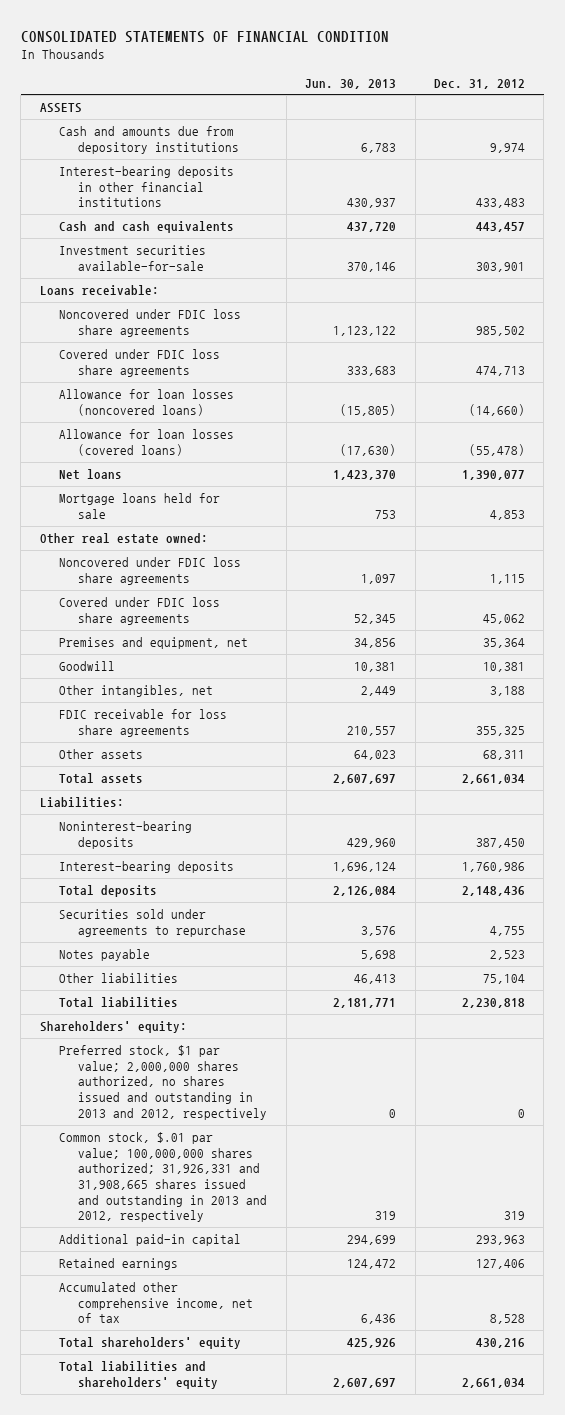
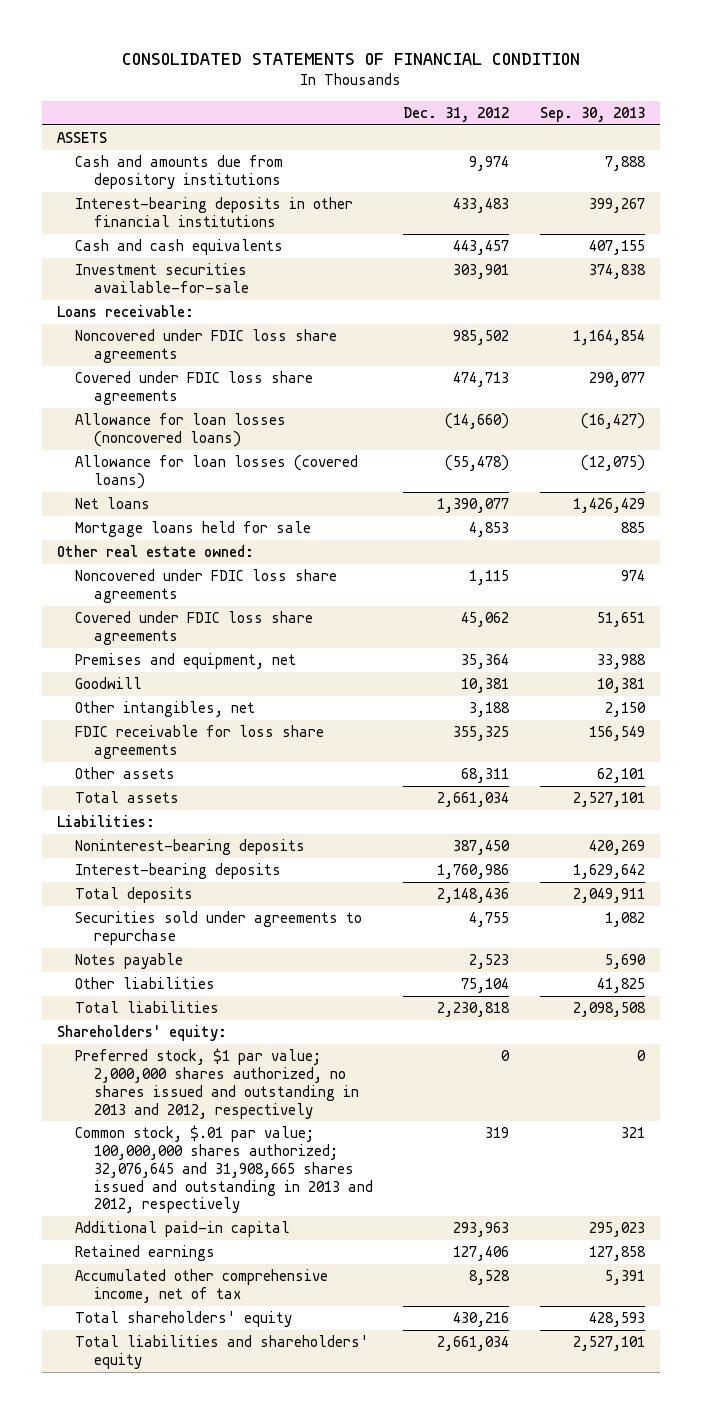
[305,78,397,89] Jun. 30, 2013 -> none
none -> [539,106,645,122] Sep. 30, 2013
[59,1132,268,1223] Common stock, $.01 par value; 100,000,000 shares authorized; 31,926,331 and 31,908,665 shares issued and outstanding in 2013 and 2012, respectively -> [75,1125,374,1214] Common stock, $.01 par value; 100,000,000 shares authorized; 32,076,645 and 31,908,665 shares issued and outstanding in 2013 and 2012, respectively

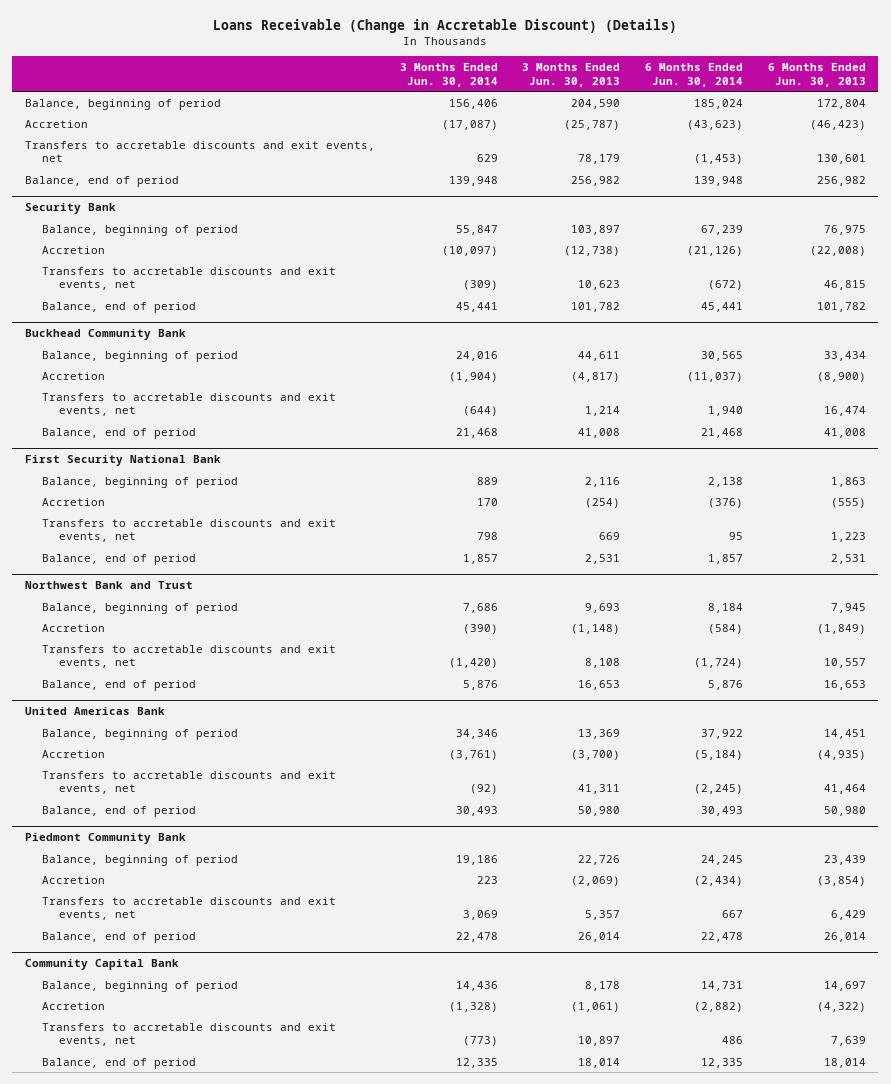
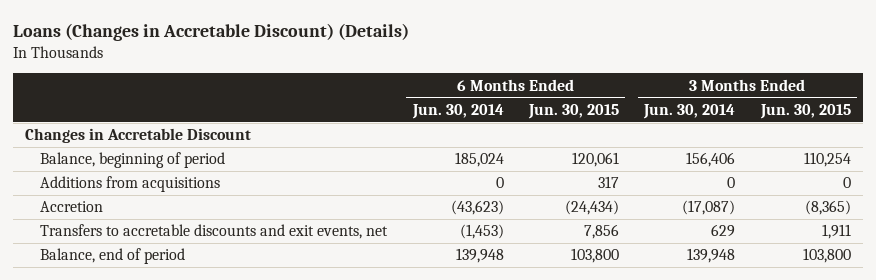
[213,18,678,33] Loans Receivable (Change in Accretable Discount) (Details) -> [12,22,409,41] Loans (Changes in Accretable Discount) (Details)
[522,62,621,87] 3 Months Ended Jun. 30, 2013 -> none
[767,62,866,87] 6 Months Ended Jun. 30, 2013 -> none
none -> [527,103,619,119] Jun. 30, 2015
none -> [759,103,851,119] Jun. 30, 2015
none -> [25,128,252,144] Changes in Accretable Discount
none -> [40,176,221,193] Additions from acquisitions
[24,203,116,215] Security Bank -> none
[41,224,238,236] Balance, beginning of period -> none
[41,245,105,254] Accretion -> none
[41,266,336,291] Transfers to accretable discounts and exit events, net -> none
[41,301,196,313] Balance, end of period -> none
[24,329,186,341] Buckhead Community Bank -> none
[41,350,238,362] Balance, beginning of period -> none
[41,371,105,380] Accretion -> none
[41,392,336,417] Transfers to accretable discounts and exit events, net -> none
[41,427,196,439] Balance, end of period -> none
[24,455,221,467] First Security National Bank -> none
[41,476,238,488] Balance, beginning of period -> none
[41,497,105,506] Accretion -> none
[41,518,336,543] Transfers to accretable discounts and exit events, net -> none
[41,553,196,565] Balance, end of period -> none
[24,581,193,590] Northwest Bank and Trust -> none
[41,602,238,614] Balance, beginning of period -> none
[41,623,105,632] Accretion -> none
[41,644,336,669] Transfers to accretable discounts and exit events, net -> none
[41,679,196,691] Balance, end of period -> none
[24,707,165,716] United Americas Bank -> none
[41,728,238,740] Balance, beginning of period -> none
[41,749,105,758] Accretion -> none
[41,770,336,795] Transfers to accretable discounts and exit events, net -> none
[41,805,196,817] Balance, end of period -> none
[24,833,186,845] Piedmont Community Bank -> none
[41,854,238,866] Balance, beginning of period -> none
[41,875,105,884] Accretion -> none
[41,896,336,921] Transfers to accretable discounts and exit events, net -> none
[41,931,196,943] Balance, end of period -> none
[24,959,179,971] Community Capital Bank -> none
[41,980,238,992] Balance, beginning of period -> none
[41,1001,105,1010] Accretion -> none
[41,1022,336,1047] Transfers to accretable discounts and exit events, net -> none
[41,1057,196,1069] Balance, end of period -> none

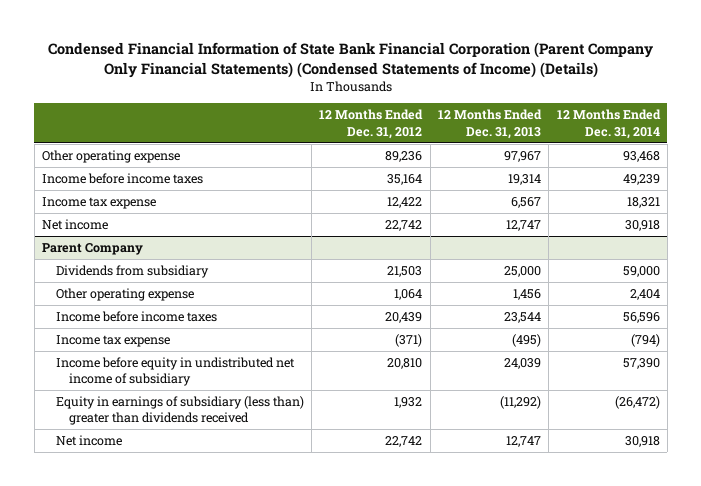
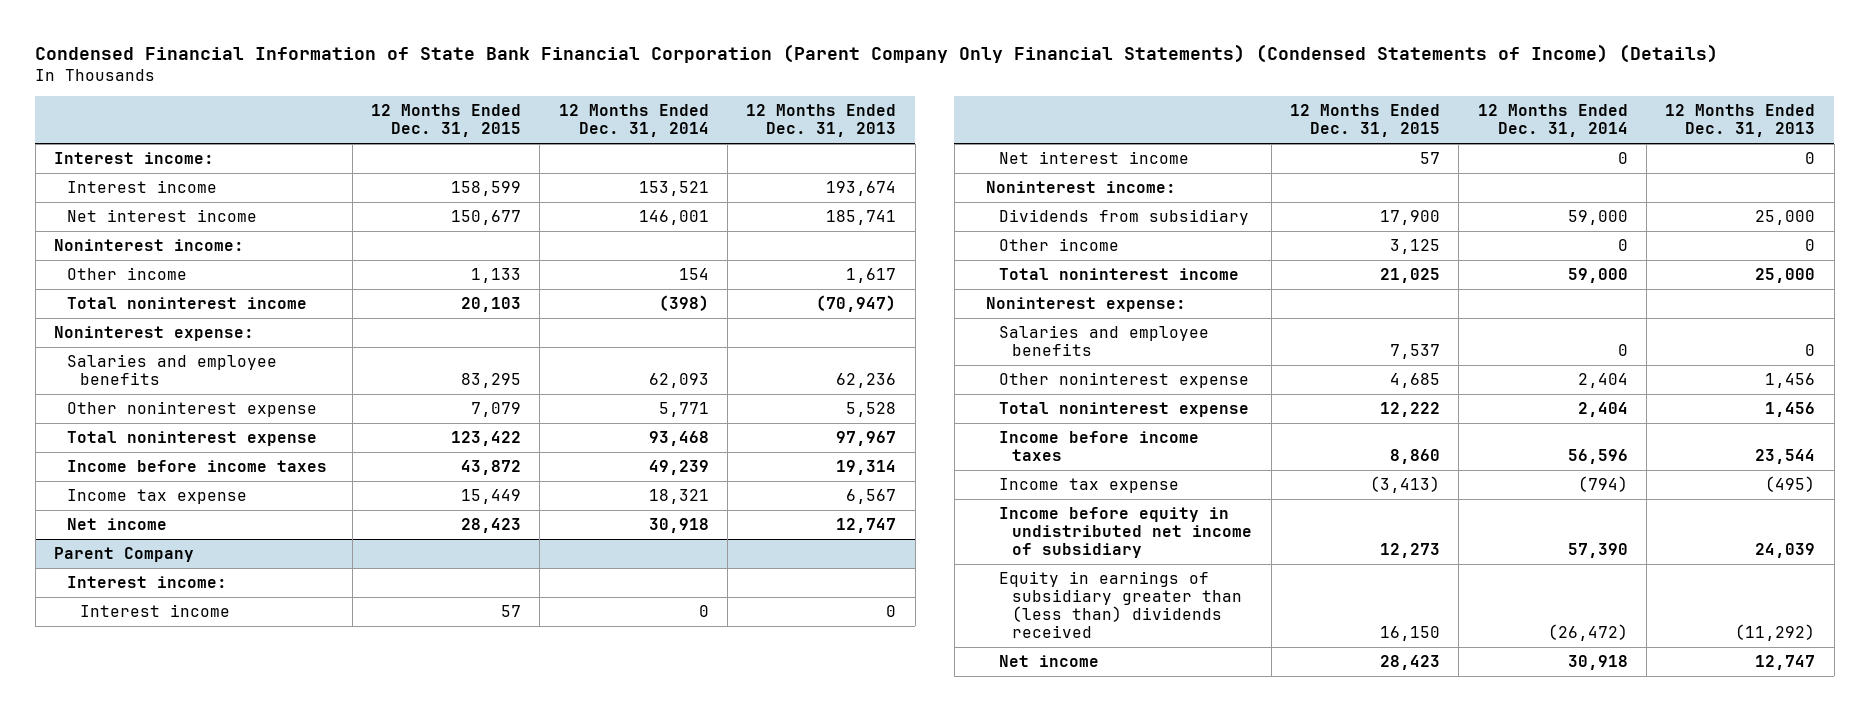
[319,109,424,139] 12 Months Ended Dec. 31, 2012 -> none
none -> [371,104,522,138] 12 Months Ended Dec. 31, 2015
none -> [54,152,215,165] Interest income:
none -> [67,180,218,194] Interest income
none -> [67,209,258,223] Net interest income
none -> [54,239,245,252] Noninterest income:
none -> [67,267,188,281] Other income
none -> [67,297,308,310] Total noninterest income
none -> [54,326,255,342] Noninterest expense:
none -> [67,354,278,386] Salaries and employee benefits
none -> [67,401,318,418] Other noninterest expense
[41,150,180,164] Other operating expense -> [67,431,318,447] Total noninterest expense
none -> [67,576,228,589] Interest income:
none -> [80,604,231,618] Interest income
none -> [999,151,1190,165] Net interest income
none -> [986,181,1177,194] Noninterest income:
none -> [999,238,1120,252] Other income
none -> [999,268,1240,281] Total noninterest income
none -> [986,297,1187,313] Noninterest expense:
none -> [999,325,1210,357] Salaries and employee benefits
none -> [999,372,1250,389] Other noninterest expense
[55,288,194,302] Other operating expense -> [999,402,1250,418] Total noninterest expense
[55,396,304,426] Equity in earnings of subsidiary (less than) greater than dividends received -> [999,571,1243,639] Equity in earnings of subsidiary greater than (less than) dividends received

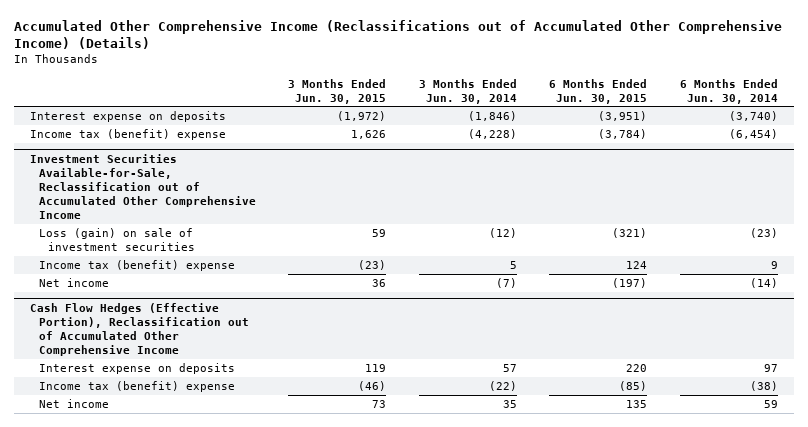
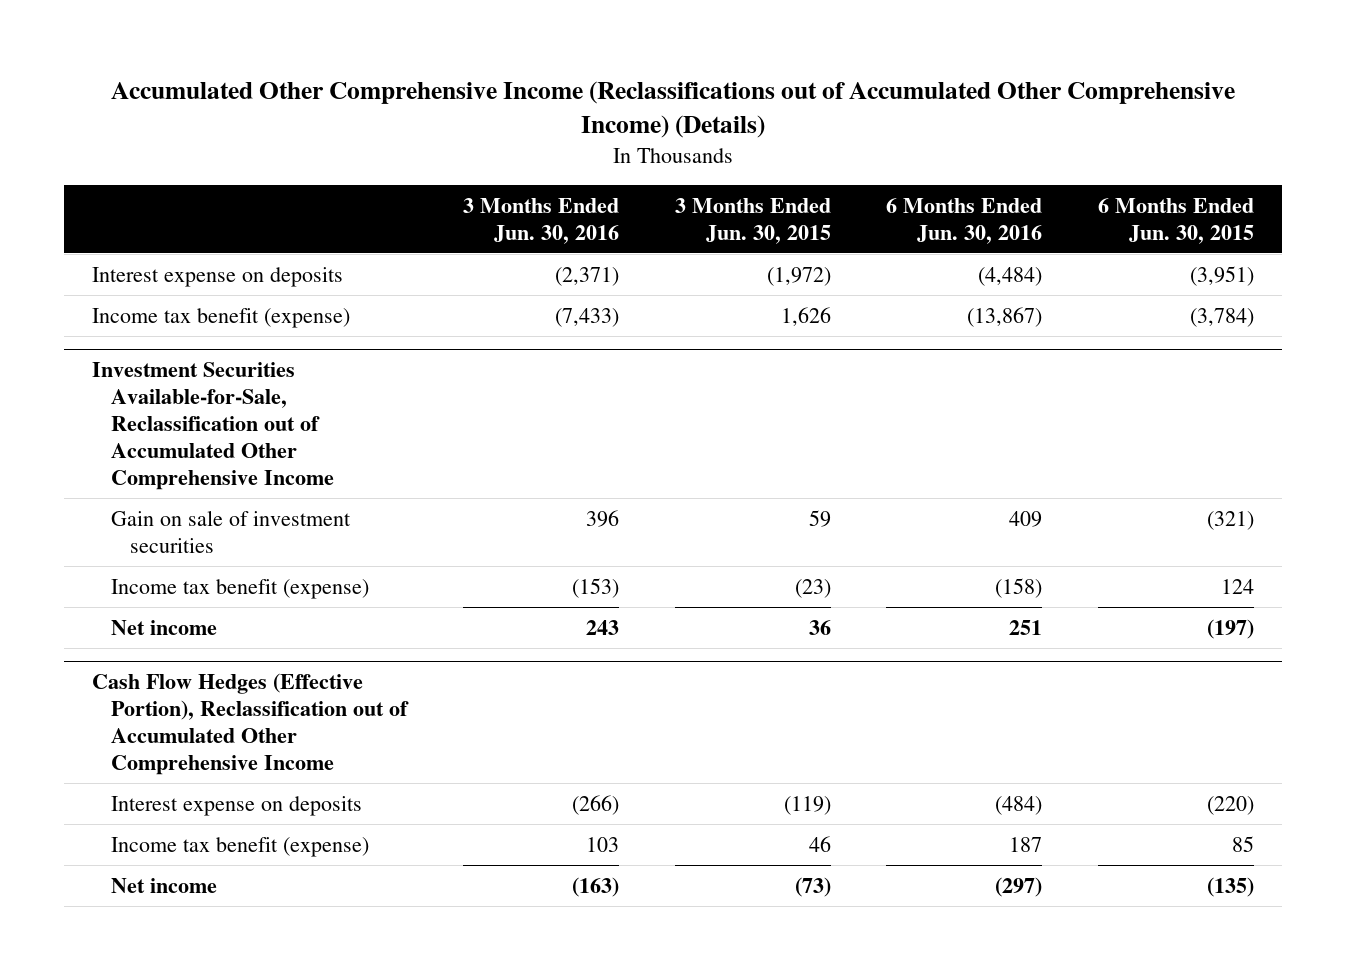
[418,78,517,104] 3 Months Ended Jun. 30, 2014 -> none
[679,78,778,104] 6 Months Ended Jun. 30, 2014 -> none
none -> [462,197,619,244] 3 Months Ended Jun. 30, 2016
none -> [886,197,1043,244] 6 Months Ended Jun. 30, 2016
[30,129,227,141] Income tax (benefit) expense -> [92,307,351,328] Income tax benefit (expense)
[39,228,196,251] Loss (gain) on sale of investment securities -> [110,509,351,553] Gain on sale of investment securities
[39,260,236,272] Income tax (benefit) expense -> [110,578,369,599] Income tax benefit (expense)
[365,364,387,373] 119 -> [783,795,831,815] (119)
[626,364,648,373] 220 -> [1207,795,1255,815] (220)
[39,381,236,393] Income tax (benefit) expense -> [110,836,369,857] Income tax benefit (expense)
[358,381,387,392] (46) -> [808,835,831,852] 46
[619,381,648,392] (85) -> [1232,835,1255,852] 85
[372,400,387,409] 73 -> [794,876,831,897] (73)
[626,400,648,409] 135 -> [1207,876,1255,897] (135)

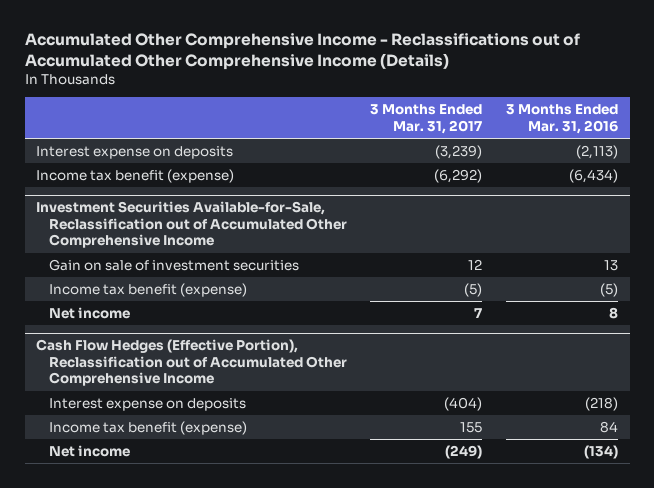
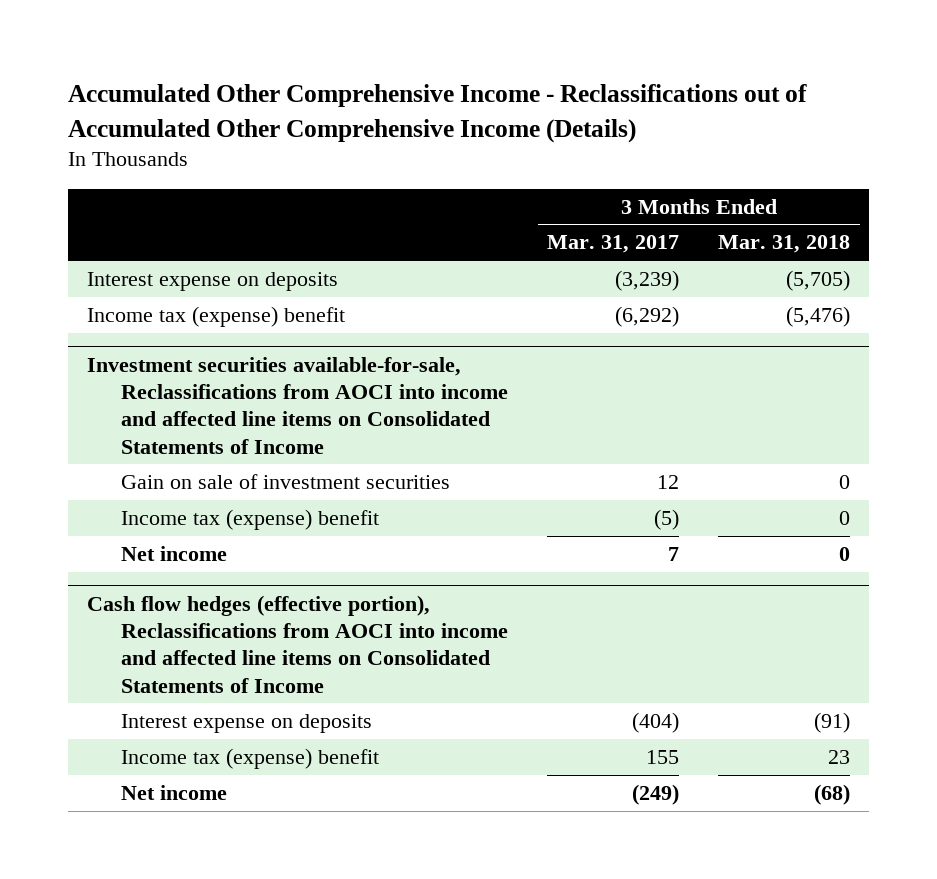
[505,104,618,134] 3 Months Ended Mar. 31, 2016 -> none
none -> [717,235,850,254] Mar. 31, 2018
[36,201,347,249] Investment Securities Available-for-Sale, Reclassification out of Accumulated Other Comprehensive Income -> none
[36,169,235,184] Income tax benefit (expense) -> [87,306,346,328] Income tax (expense) benefit
none -> [87,356,509,454] Investment securities available-for-sale, Reclassifications from AOCI into income and affected line items on Consolidated Statements of Income
[48,283,247,298] Income tax benefit (expense) -> [121,509,380,531] Income tax (expense) benefit
[36,339,347,387] Cash Flow Hedges (Effective Portion), Reclassification out of Accumulated Other Comprehensive Income -> none
none -> [87,594,509,693] Cash flow hedges (effective portion), Reclassifications from AOCI into income and affected line items on Consolidated Statements of Income
[48,421,247,436] Income tax benefit (expense) -> [121,748,380,770] Income tax (expense) benefit

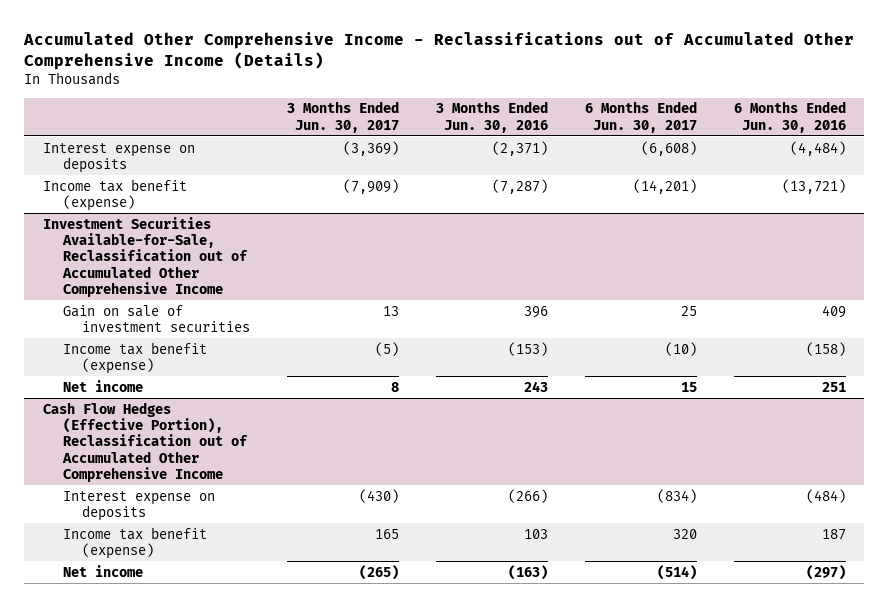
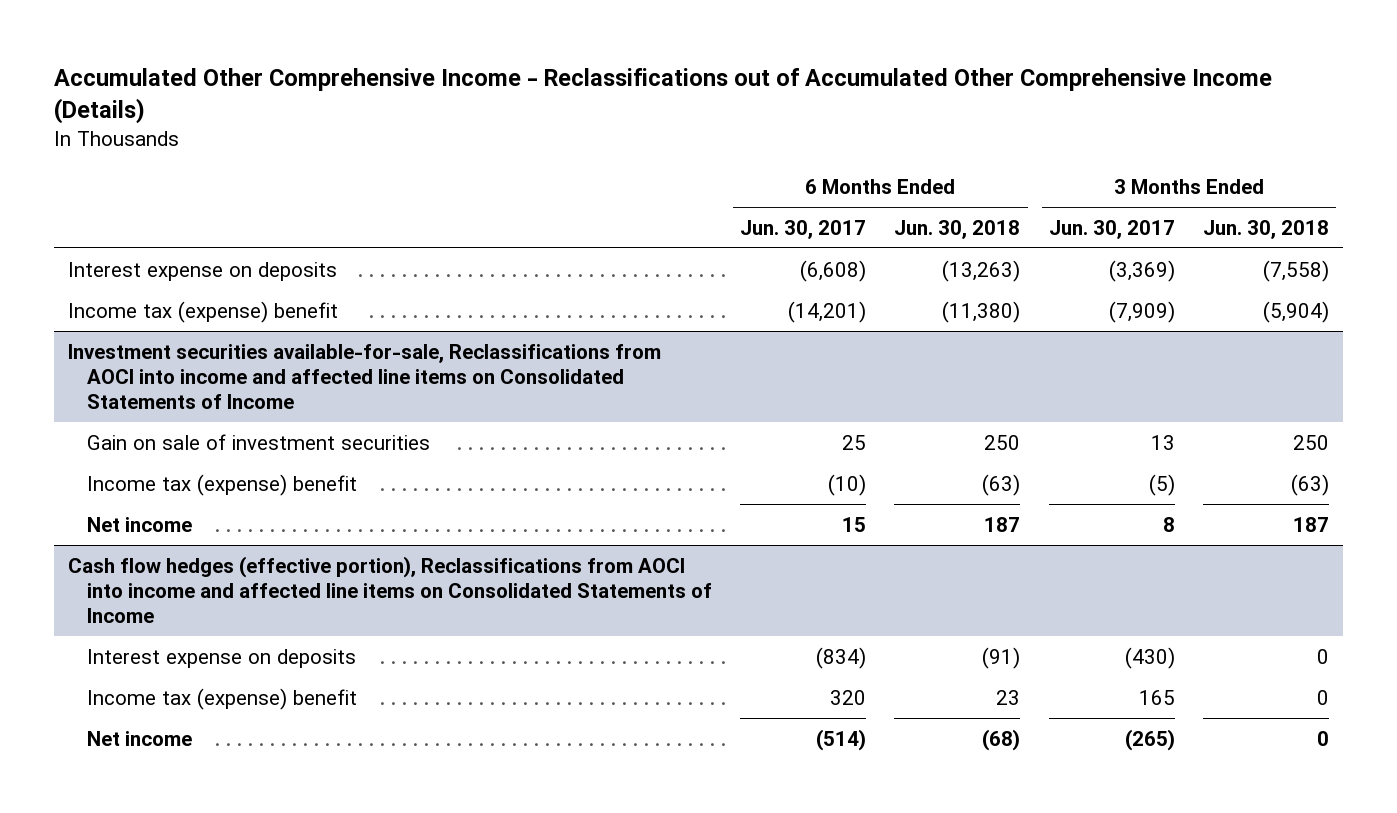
[435,101,548,133] 3 Months Ended Jun. 30, 2016 -> none
[733,101,846,133] 6 Months Ended Jun. 30, 2016 -> none
none -> [894,219,1021,239] Jun. 30, 2018
none -> [1202,219,1329,239] Jun. 30, 2018
[42,216,248,298] Investment Securities Available-for-Sale, Reclassification out of Accumulated Other Comprehensive Income -> none
[42,178,187,212] Income tax benefit (expense) -> [68,300,339,323] Income tax (expense) benefit
none -> [68,343,662,410] Investment securities available-for-sale, Reclassifications from AOCI into income and affected line items on Consolidated Statements of Income
[62,341,207,375] Income tax benefit (expense) -> [87,473,358,496] Income tax (expense) benefit
[42,401,248,483] Cash Flow Hedges (Effective Portion), Reclassification out of Accumulated Other Comprehensive Income -> none
none -> [68,555,713,624] Cash flow hedges (effective portion), Reclassifications from AOCI into income and affected line items on Consolidated Statements of Income
[62,526,207,560] Income tax benefit (expense) -> [87,687,358,710] Income tax (expense) benefit

